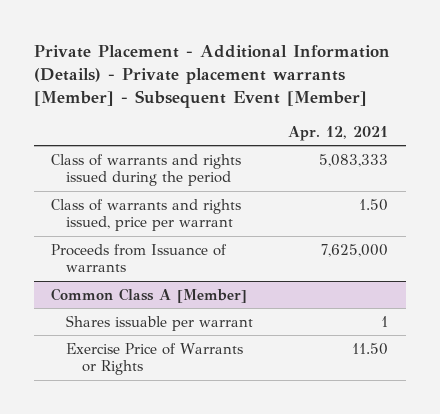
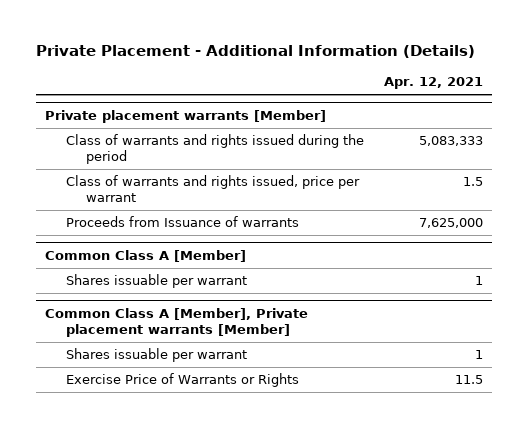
[33,44,390,108] Private Placement - Additional Information (Details) - Private placement warrants [Member] - Subsequent Event [Member] -> [35,44,475,58] Private Placement - Additional Information (Details)
none -> [45,110,327,124] Private placement warrants [Member]
[359,198,389,211] 1.50 -> [462,177,483,187] 1.5
none -> [45,308,309,338] Common Class A [Member], Private placement warrants [Member]
none -> [65,348,247,363] Shares issuable per warrant
[352,342,389,355] 11.50 -> [454,375,483,385] 11.5

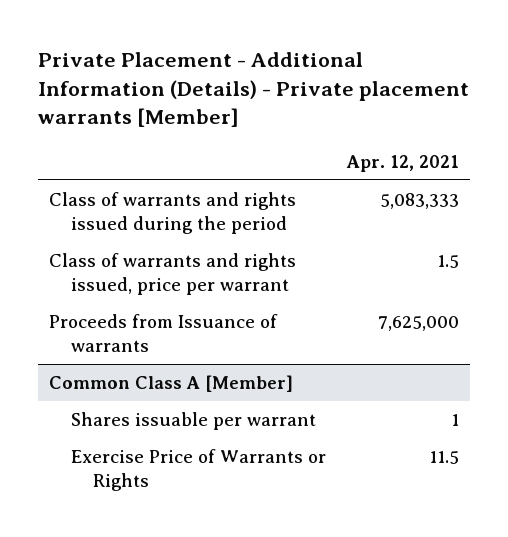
[35,44,475,58] Private Placement - Additional Information (Details) -> [37,51,469,128] Private Placement - Additional Information (Details) - Private placement warrants [Member]
[45,110,327,124] Private placement warrants [Member] -> none
[45,308,309,338] Common Class A [Member], Private placement warrants [Member] -> none
[65,348,247,363] Shares issuable per warrant -> none

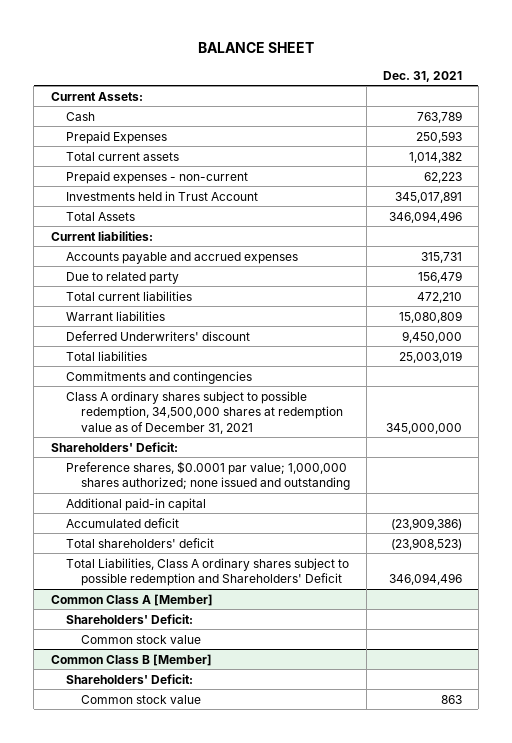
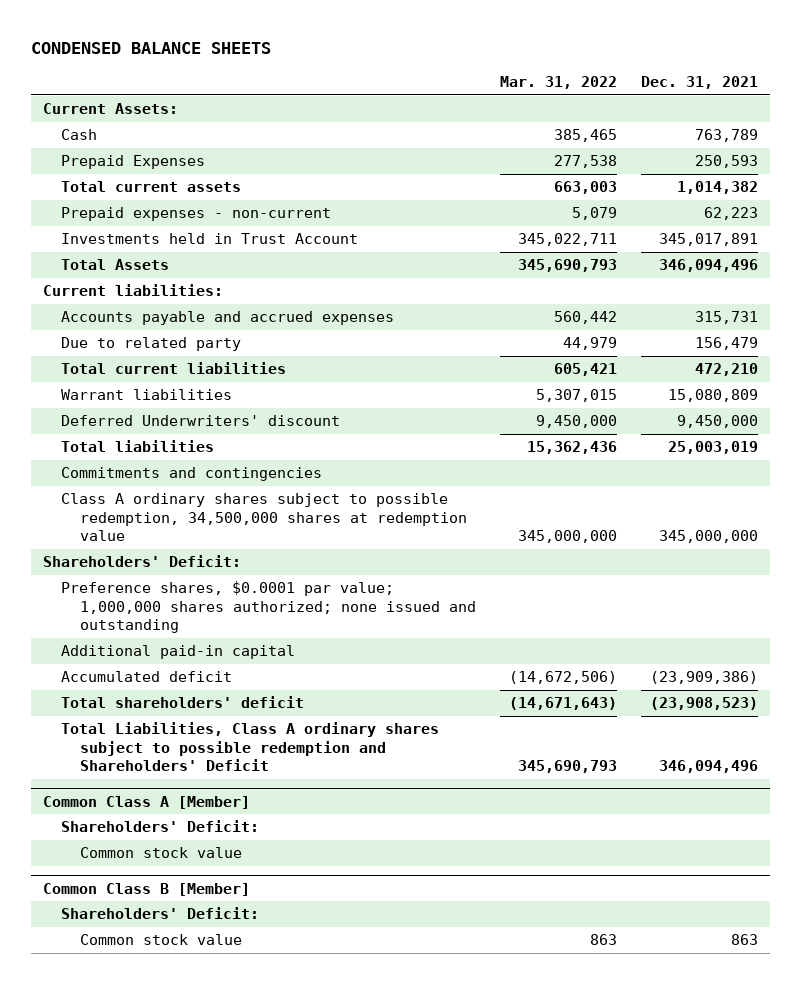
[198,41,315,53] BALANCE SHEET -> [31,41,272,54] CONDENSED BALANCE SHEETS
none -> [499,76,617,90] Mar. 31, 2022
[65,390,343,434] Class A ordinary shares subject to possible redemption, 34,500,000 shares at redemption value as of December 31, 2021 -> [61,493,467,542] Class A ordinary shares subject to possible redemption, 34,500,000 shares at redemption value

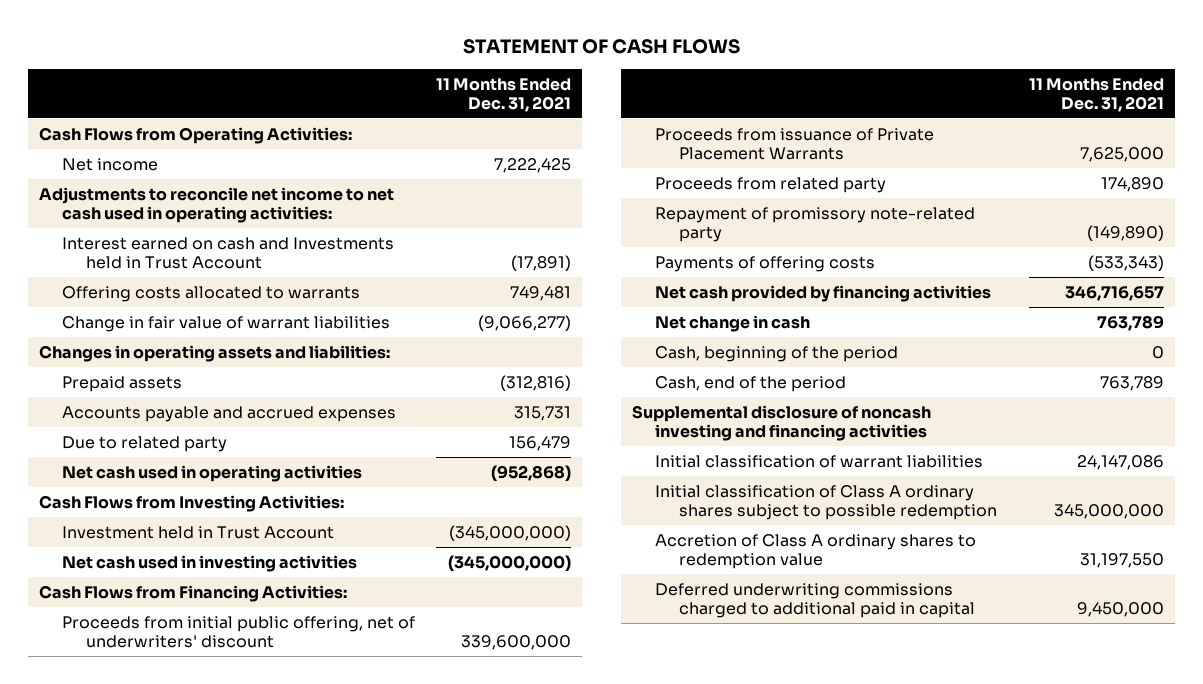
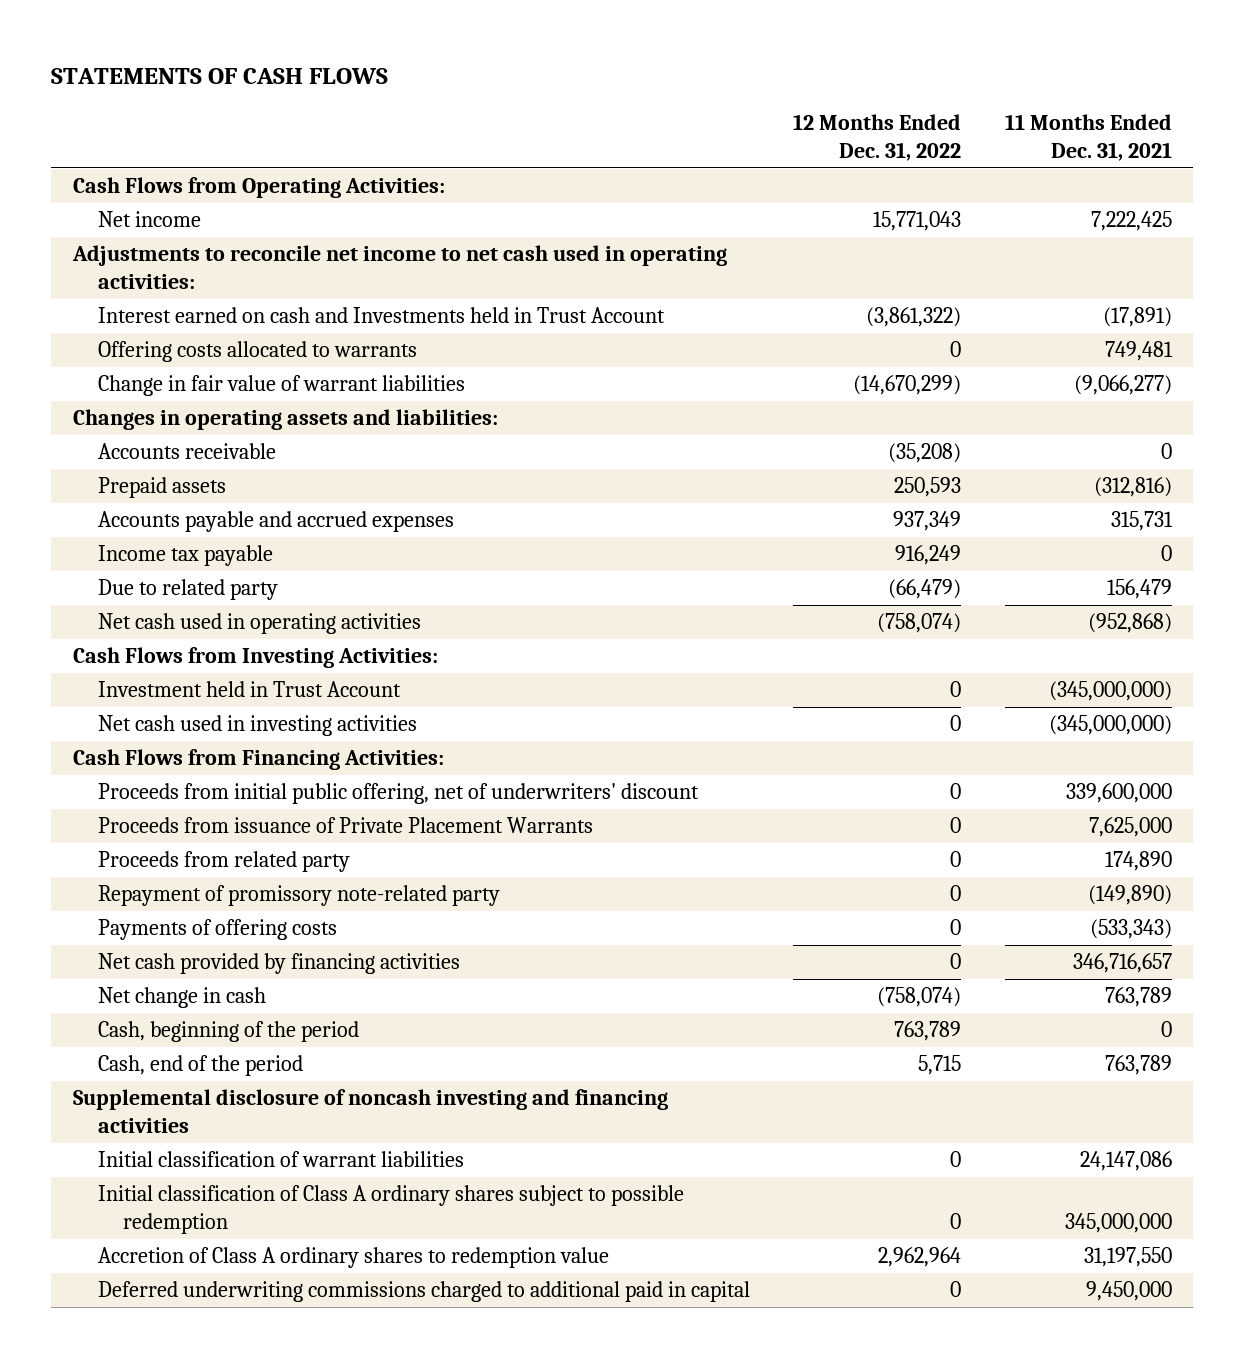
[462,39,740,55] STATEMENT OF CASH FLOWS -> [50,68,388,85] STATEMENTS OF CASH FLOWS
none -> [793,114,962,162] 12 Months Ended Dec. 31, 2022
none -> [97,443,276,460] Accounts receivable
none -> [97,545,273,567] Income tax payable

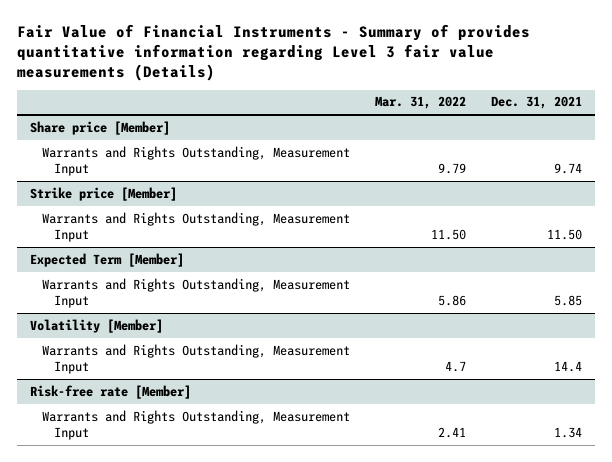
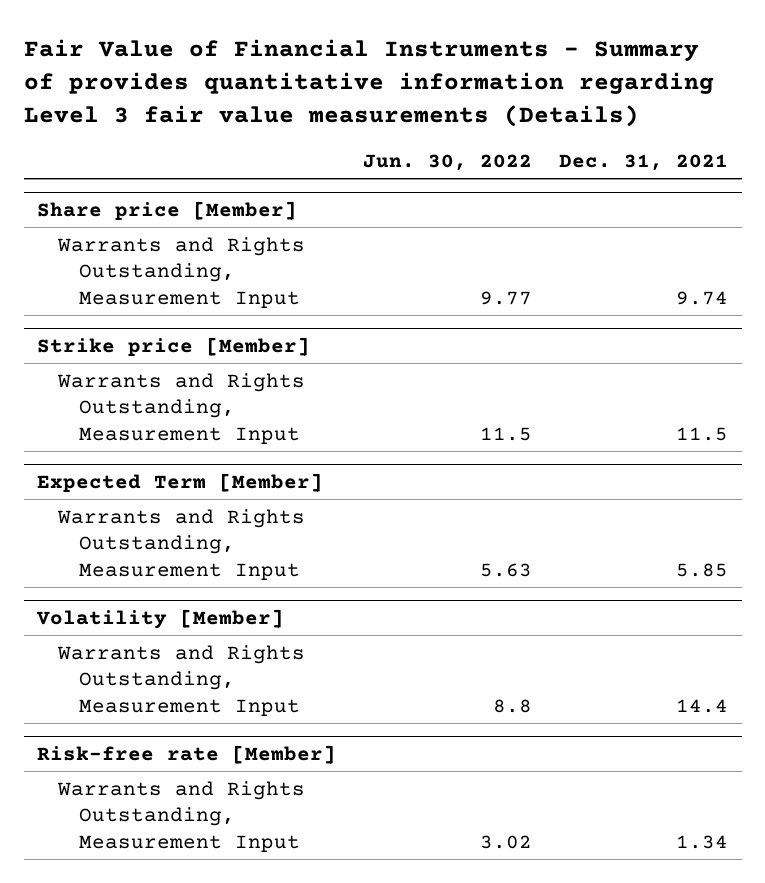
[375,96,467,110] Mar. 31, 2022 -> none
none -> [363,153,533,171] Jun. 30, 2022
[547,229,583,241] 11.50 -> [676,426,729,441] 11.5

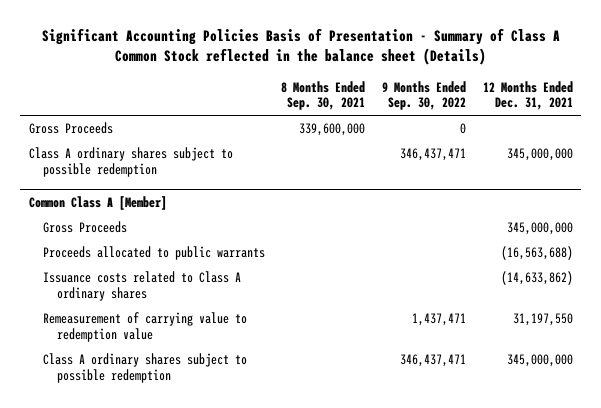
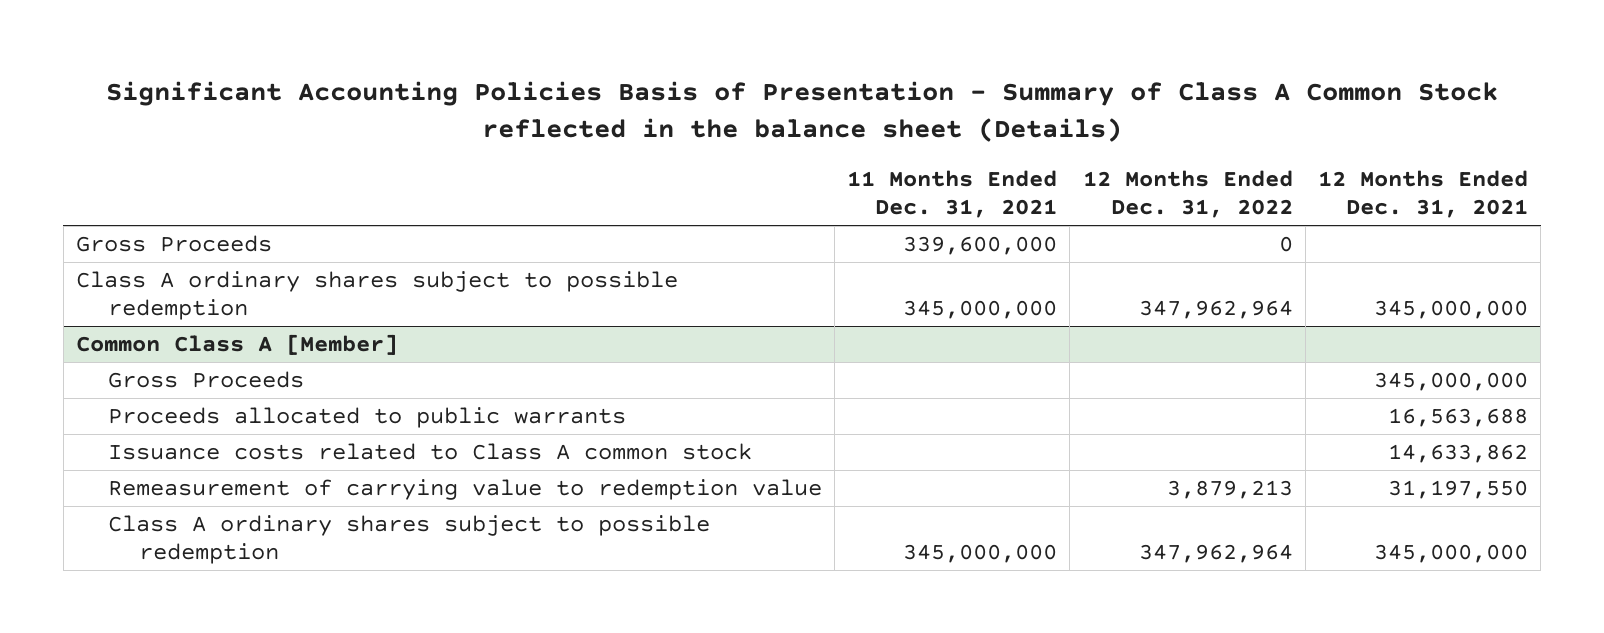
[281,81,366,111] 8 Months Ended Sep. 30, 2021 -> none
[382,81,467,111] 9 Months Ended Sep. 30, 2022 -> none
none -> [847,169,1058,219] 11 Months Ended Dec. 31, 2021
none -> [1082,169,1293,219] 12 Months Ended Dec. 31, 2022
[500,246,573,261] (16,563,688) -> [1388,408,1529,428] 16,563,688
[42,271,241,301] Issuance costs related to Class A ordinary shares -> [107,443,752,461] Issuance costs related to Class A common stock
[500,271,573,286] (14,633,862) -> [1388,444,1529,464] 14,633,862

